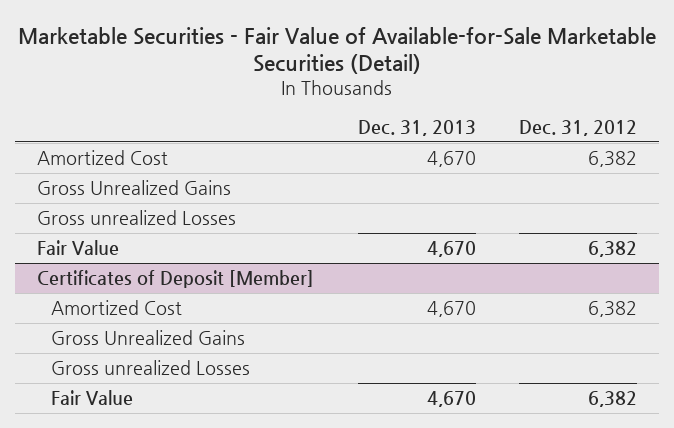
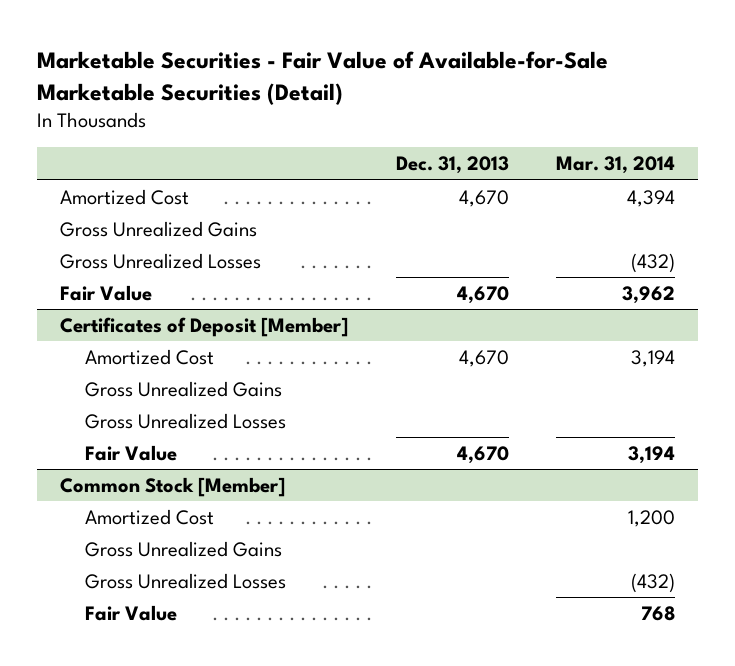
[519,120,638,137] Dec. 31, 2012 -> none
none -> [555,156,675,175] Mar. 31, 2014
[36,210,236,226] Gross unrealized Losses -> [60,252,262,269] Gross Unrealized Losses
[50,360,250,376] Gross unrealized Losses -> [84,412,286,429] Gross Unrealized Losses
none -> [60,476,286,497] Common Stock [Member]
none -> [84,508,214,525] Amortized Cost
none -> [84,540,282,557] Gross Unrealized Gains
none -> [84,572,286,589] Gross Unrealized Losses
none -> [84,604,177,621] Fair Value

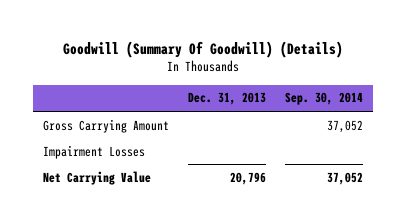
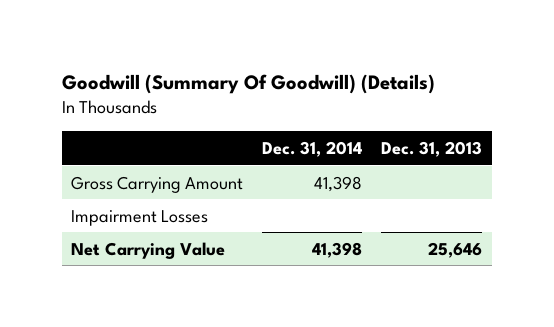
[285,92,364,106] Sep. 30, 2014 -> none
none -> [262,140,363,157] Dec. 31, 2014
[230,171,267,185] 20,796 -> [428,241,483,258] 25,646

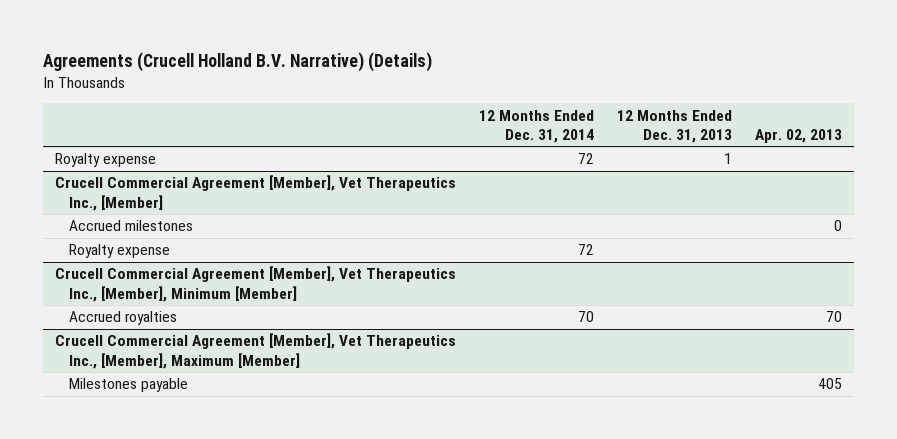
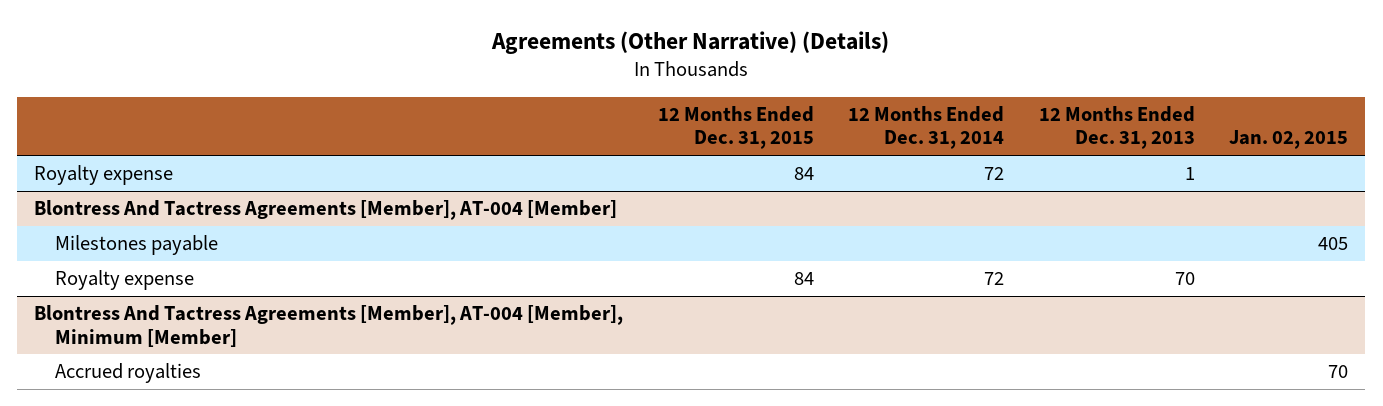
[43,52,433,73] Agreements (Crucell Holland B.V. Narrative) (Details) -> [491,30,890,54] Agreements (Other Narrative) (Details)
[755,128,843,143] Apr. 02, 2013 -> none
none -> [657,105,814,150] 12 Months Ended Dec. 31, 2015
none -> [1229,130,1349,150] Jan. 02, 2015
[54,175,456,211] Crucell Commercial Agreement [Member], Vet Therapeutics Inc., [Member] -> none
[69,220,194,232] Accrued milestones -> none
[69,244,171,259] Royalty expense -> none
[54,266,456,302] Crucell Commercial Agreement [Member], Vet Therapeutics Inc., [Member], Minimum [Member] -> none
[69,311,178,326] Accrued royalties -> none
[54,333,456,369] Crucell Commercial Agreement [Member], Vet Therapeutics Inc., [Member], Maximum [Member] -> none
[69,378,189,393] Milestones payable -> none
none -> [34,200,618,221] Blontress And Tactress Agreements [Member], AT-004 [Member]
none -> [54,235,218,256] Milestones payable
none -> [54,270,194,291] Royalty expense
none -> [34,305,624,347] Blontress And Tactress Agreements [Member], AT-004 [Member], Minimum [Member]
none -> [54,363,201,384] Accrued royalties

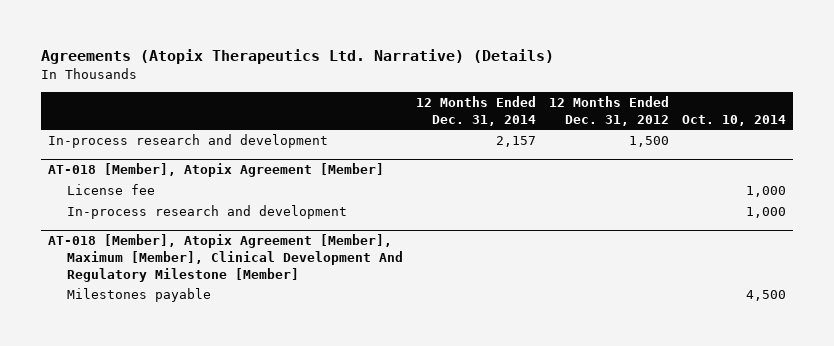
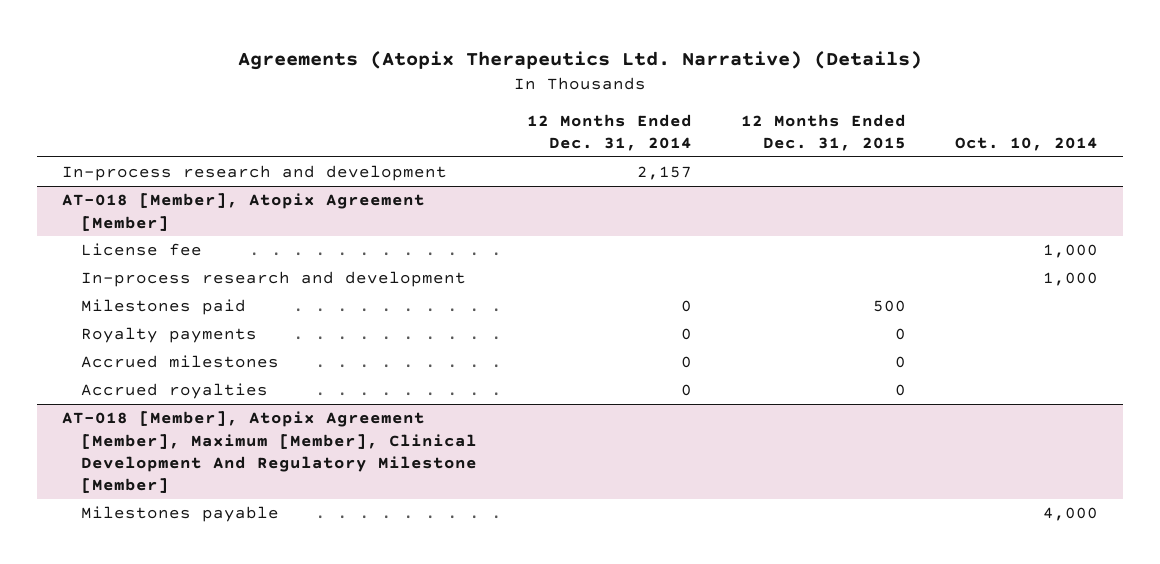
[549,95,670,126] 12 Months Ended Dec. 31, 2012 -> none
none -> [741,113,907,151] 12 Months Ended Dec. 31, 2015
none -> [81,299,247,316] Milestones paid
none -> [81,327,258,344] Royalty payments
none -> [81,355,280,369] Accrued milestones
none -> [81,383,269,400] Accrued royalties
[746,290,787,302] 4,500 -> [1043,507,1099,522] 4,000

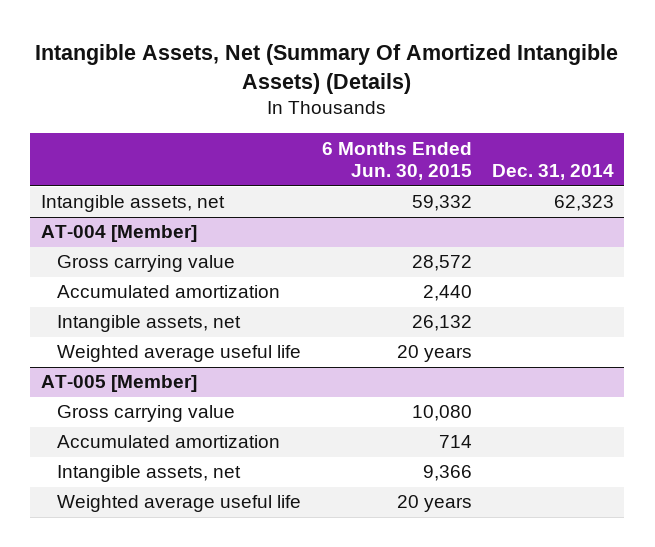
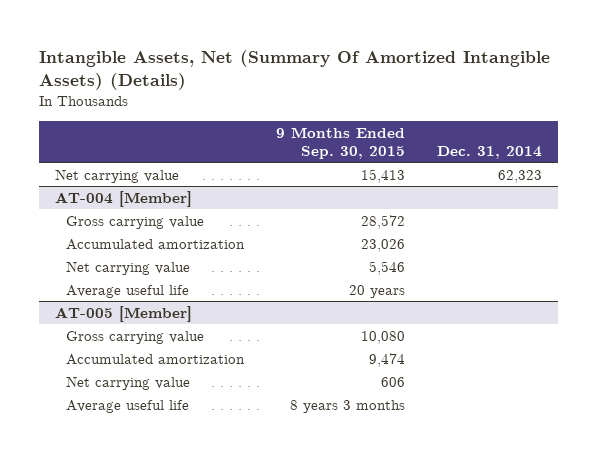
[321,141,472,181] 6 Months Ended Jun. 30, 2015 -> none
none -> [275,126,405,159] 9 Months Ended Sep. 30, 2015
[40,195,225,213] Intangible assets, net -> [55,168,180,183] Net carrying value
[57,315,242,333] Intangible assets, net -> [66,260,191,275] Net carrying value
[57,345,302,363] Weighted average useful life -> [66,284,190,298] Average useful life
[57,465,242,483] Intangible assets, net -> [66,375,191,390] Net carrying value
[57,495,302,513] Weighted average useful life -> [66,399,190,413] Average useful life

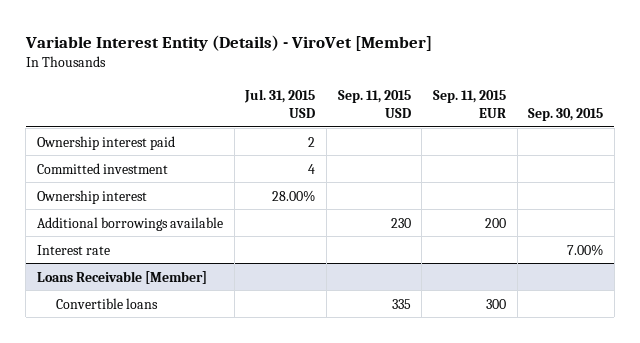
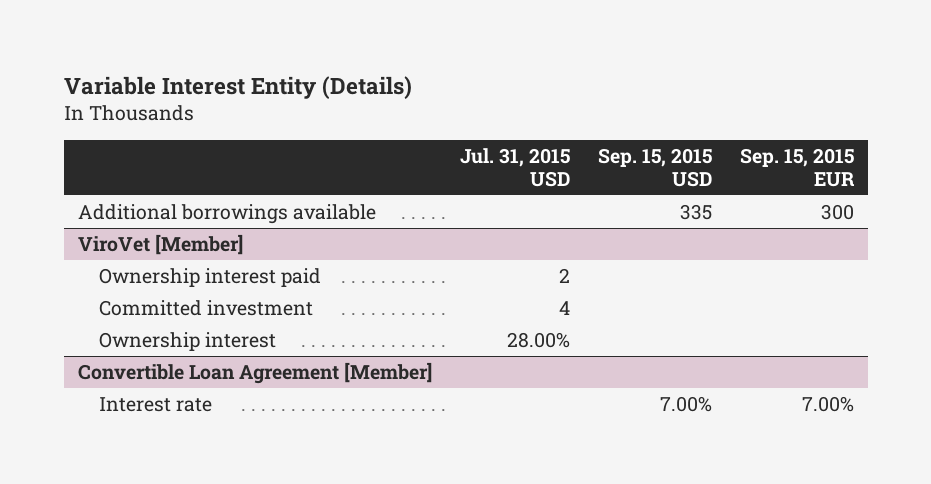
[24,34,432,51] Variable Interest Entity (Details) - ViroVet [Member] -> [63,75,412,99] Variable Interest Entity (Details)
[337,89,411,119] Sep. 11, 2015 USD -> none
[432,89,506,119] Sep. 11, 2015 EUR -> none
[528,108,604,122] Sep. 30, 2015 -> none
none -> [597,147,712,187] Sep. 15, 2015 USD
none -> [739,147,855,187] Sep. 15, 2015 EUR
[37,135,176,150] Ownership interest paid -> none
[37,162,169,174] Committed investment -> none
[37,189,148,204] Ownership interest -> none
[37,244,111,255] Interest rate -> none
[56,297,159,309] Convertible loans -> none
[37,270,208,284] Loans Receivable [Member] -> [77,234,243,256] ViroVet [Member]
none -> [99,268,322,288] Ownership interest paid
none -> [99,300,314,317] Committed investment
none -> [99,332,277,352] Ownership interest
none -> [77,362,432,385] Convertible Loan Agreement [Member]
none -> [99,397,213,413] Interest rate

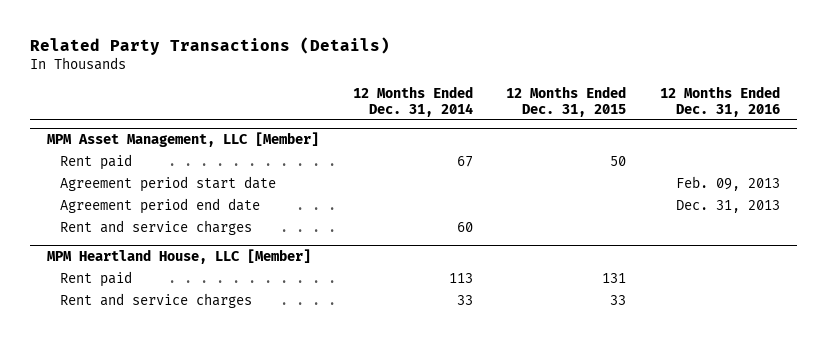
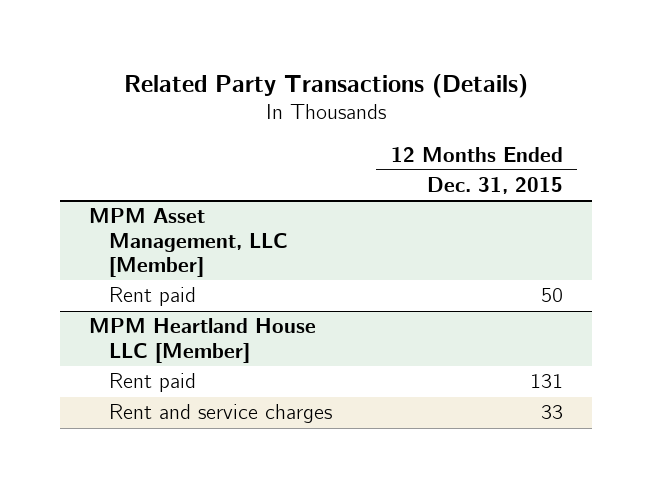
[352,86,473,117] 12 Months Ended Dec. 31, 2014 -> none
[659,86,780,117] 12 Months Ended Dec. 31, 2016 -> none
[60,175,277,192] Agreement period start date -> none
[60,197,261,214] Agreement period end date -> none
[60,219,253,235] Rent and service charges -> none
[46,249,311,265] MPM Heartland House, LLC [Member] -> [89,318,317,363] MPM Heartland House LLC [Member]

